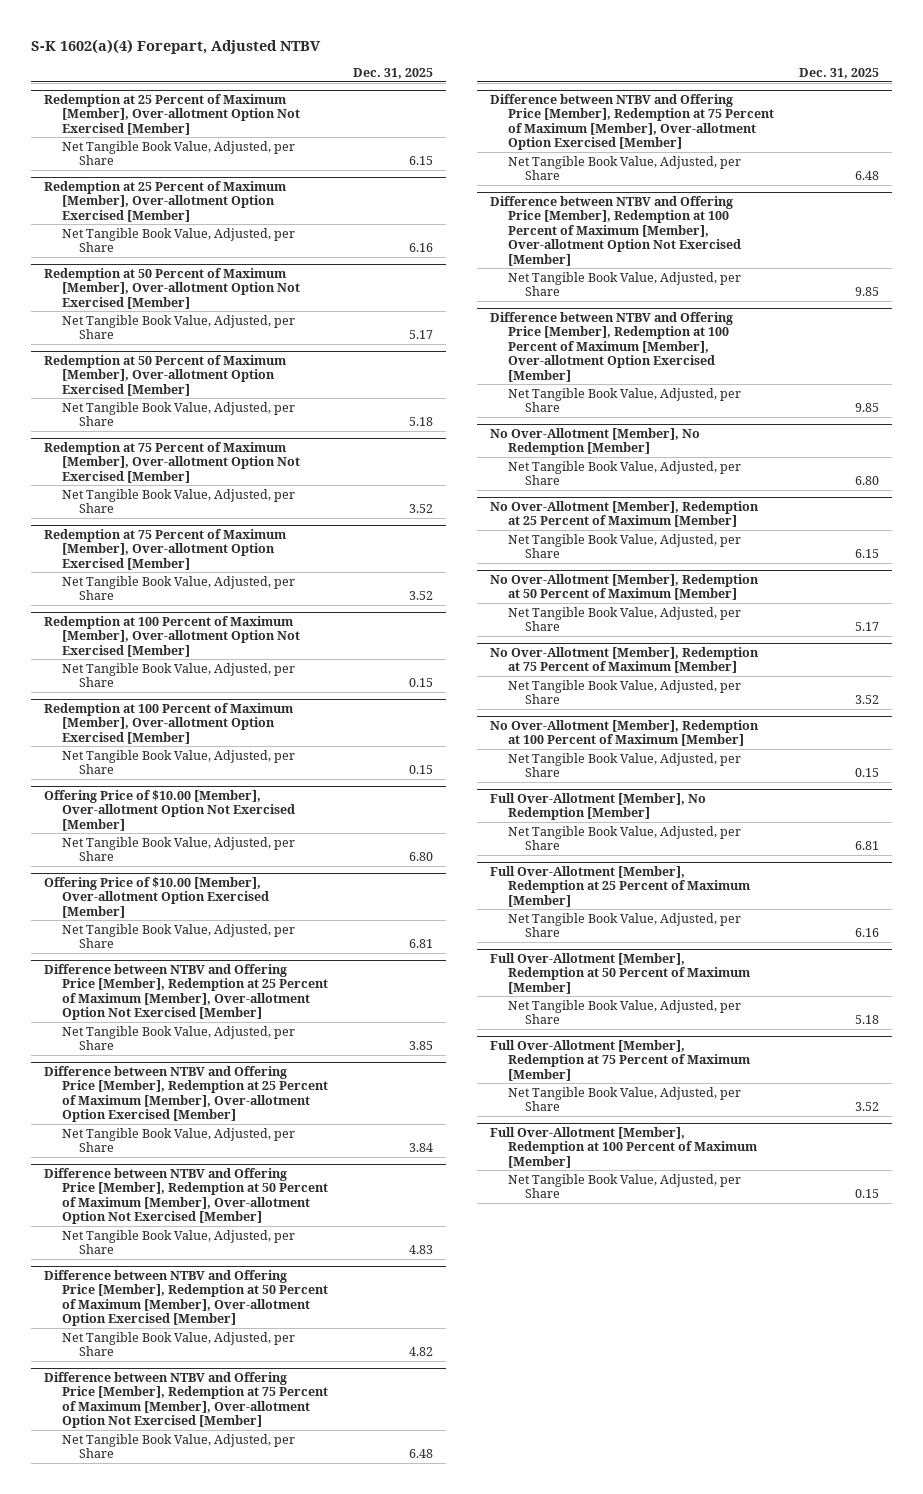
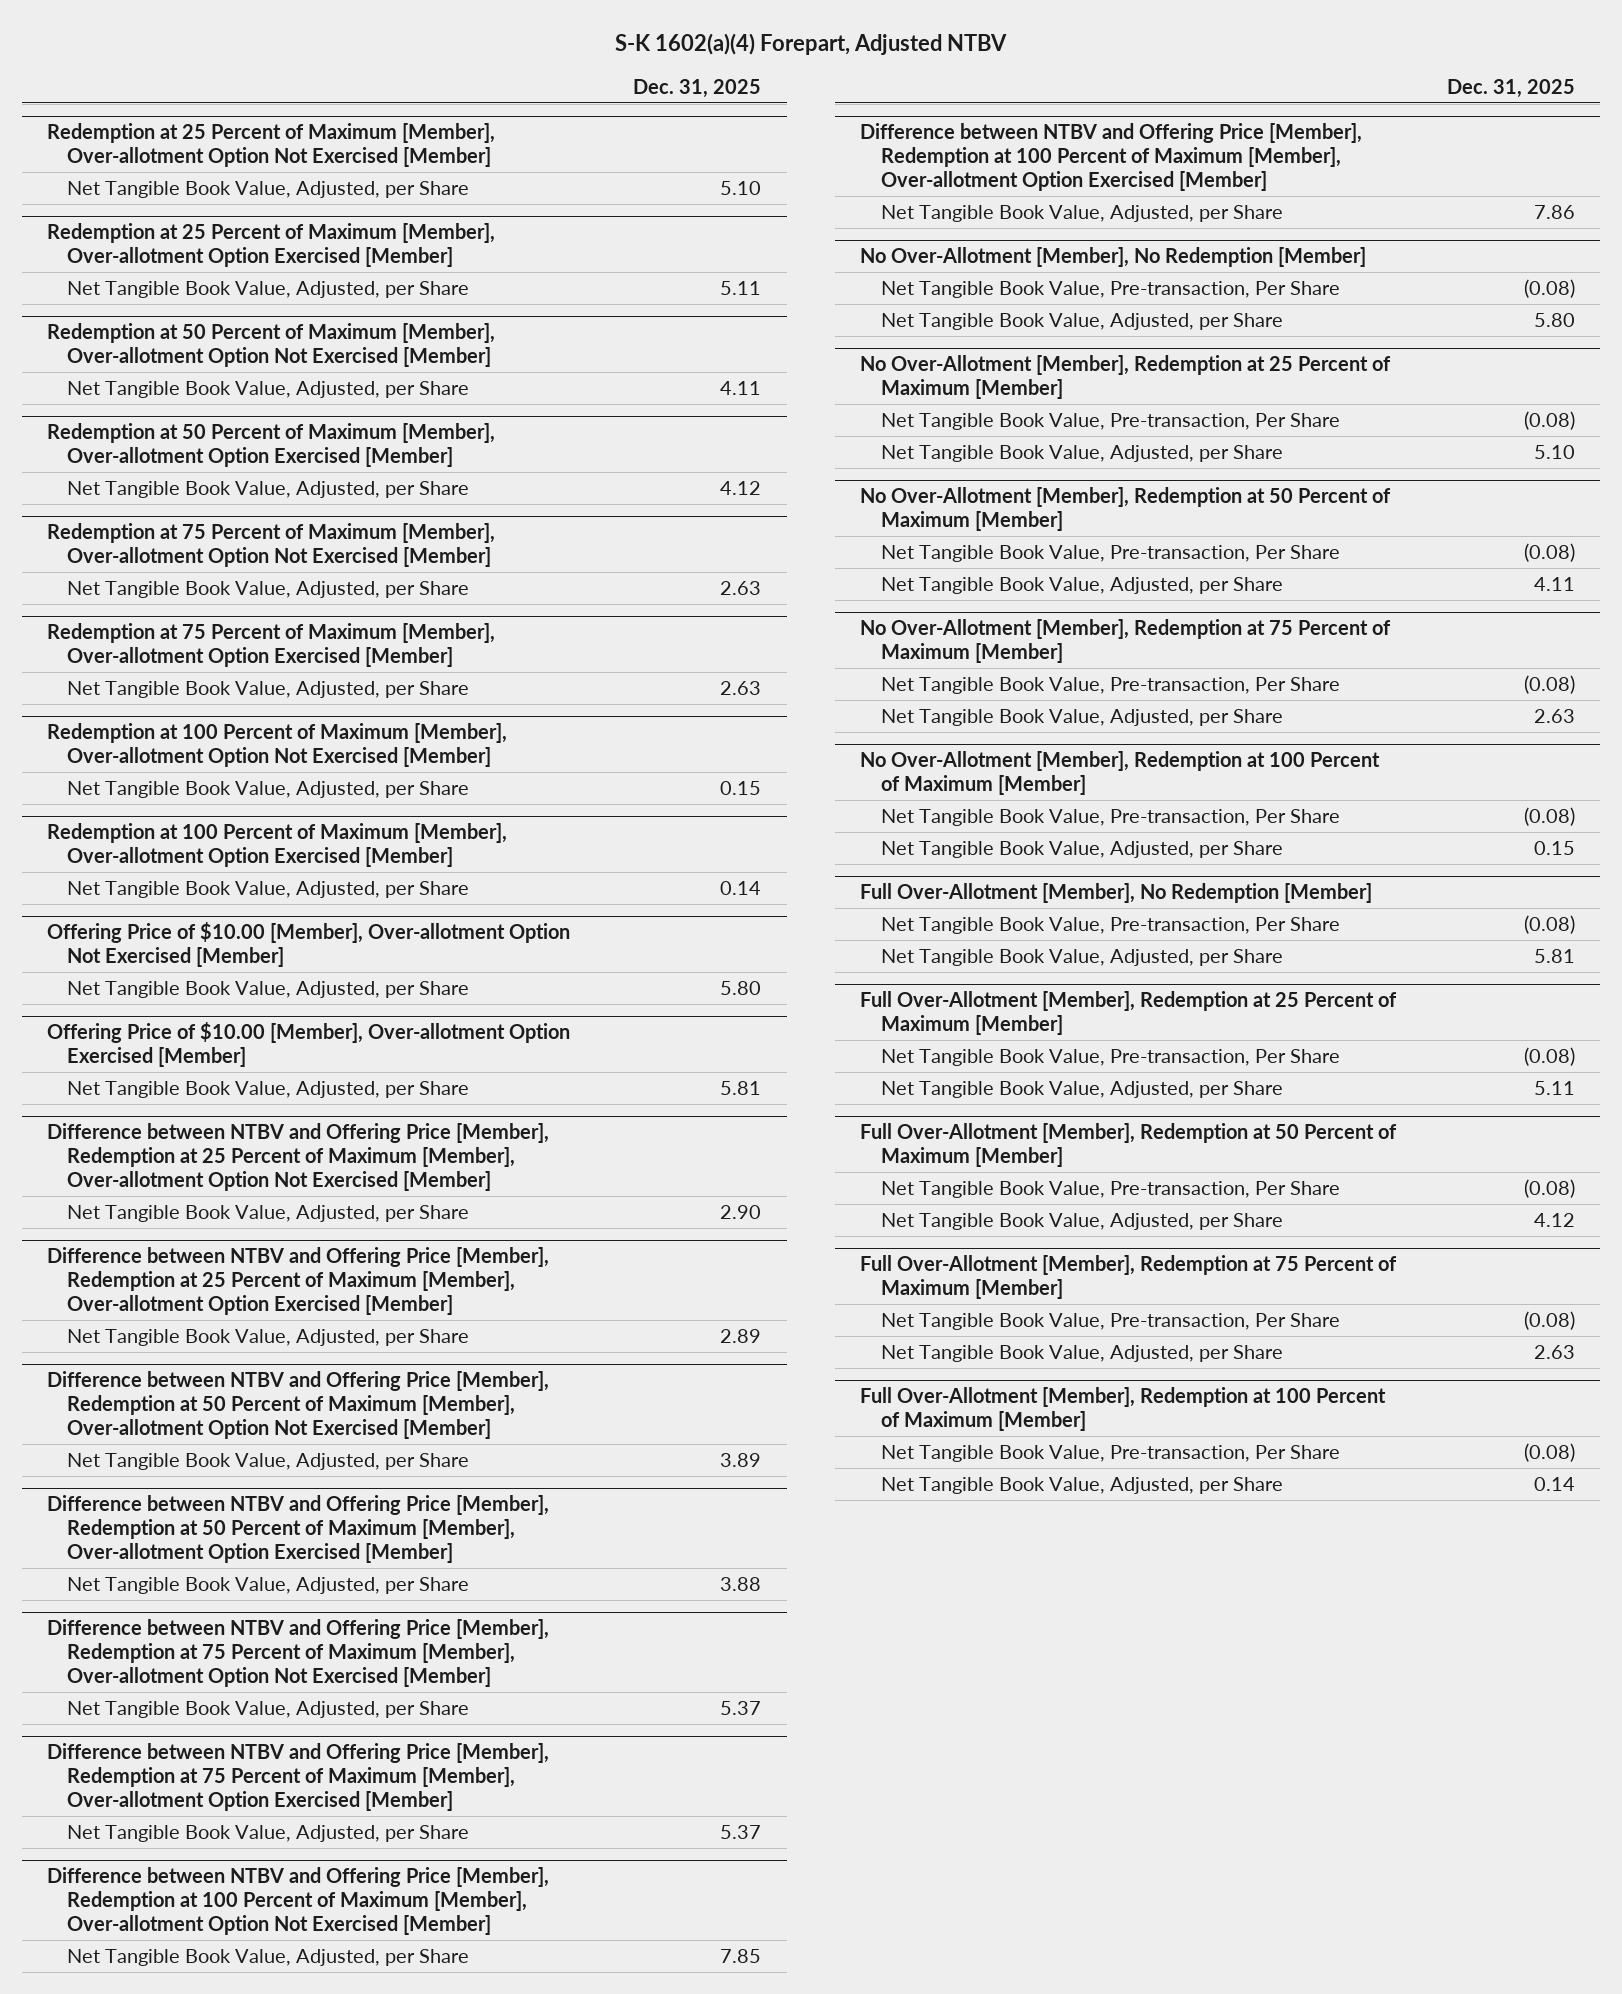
[409,156,434,166] 6.15 -> [720,180,762,195] 5.10
[409,243,434,253] 6.16 -> [720,280,762,295] 5.11
[409,330,434,340] 5.17 -> [720,380,762,395] 4.11
[409,417,434,427] 5.18 -> [720,480,762,495] 4.12
[409,504,434,514] 3.52 -> [720,580,762,595] 2.63
[409,591,434,601] 3.52 -> [720,680,762,695] 2.63
[409,765,434,775] 0.15 -> [720,880,762,895] 0.14
[409,852,434,862] 6.80 -> [720,980,762,995] 5.80
[409,939,434,949] 6.81 -> [720,1080,762,1095] 5.81
[409,1041,434,1051] 3.85 -> [720,1204,762,1219] 2.90
[409,1143,434,1153] 3.84 -> [720,1328,762,1343] 2.89
[409,1245,434,1255] 4.83 -> [720,1452,762,1467] 3.89
[409,1347,434,1357] 4.82 -> [720,1576,762,1591] 3.88
[409,1449,434,1459] 6.48 -> [720,1700,762,1715] 5.37
[855,171,880,181] 6.48 -> [720,1824,762,1839] 5.37
[855,287,880,297] 9.85 -> [720,1948,762,1963] 7.85
[855,403,880,413] 9.85 -> [1533,204,1575,219] 7.86
none -> [880,280,1340,298] Net Tangible Book Value, Pre-transaction, Per Share
[855,476,880,486] 6.80 -> [1533,312,1575,327] 5.80
none -> [880,412,1340,430] Net Tangible Book Value, Pre-transaction, Per Share
[855,549,880,559] 6.15 -> [1533,444,1575,459] 5.10
none -> [880,544,1340,562] Net Tangible Book Value, Pre-transaction, Per Share
[855,622,880,632] 5.17 -> [1533,576,1575,591] 4.11
none -> [880,676,1340,694] Net Tangible Book Value, Pre-transaction, Per Share
[855,695,880,705] 3.52 -> [1533,708,1575,723] 2.63
none -> [880,808,1340,826] Net Tangible Book Value, Pre-transaction, Per Share
none -> [880,916,1340,934] Net Tangible Book Value, Pre-transaction, Per Share
[855,841,880,851] 6.81 -> [1533,948,1575,963] 5.81
none -> [880,1048,1340,1066] Net Tangible Book Value, Pre-transaction, Per Share
[855,928,880,938] 6.16 -> [1533,1080,1575,1095] 5.11
none -> [880,1180,1340,1198] Net Tangible Book Value, Pre-transaction, Per Share
[855,1015,880,1025] 5.18 -> [1533,1212,1575,1227] 4.12
none -> [880,1312,1340,1330] Net Tangible Book Value, Pre-transaction, Per Share
[855,1102,880,1112] 3.52 -> [1533,1344,1575,1359] 2.63
none -> [880,1444,1340,1462] Net Tangible Book Value, Pre-transaction, Per Share
[855,1189,880,1199] 0.15 -> [1533,1476,1575,1491] 0.14

